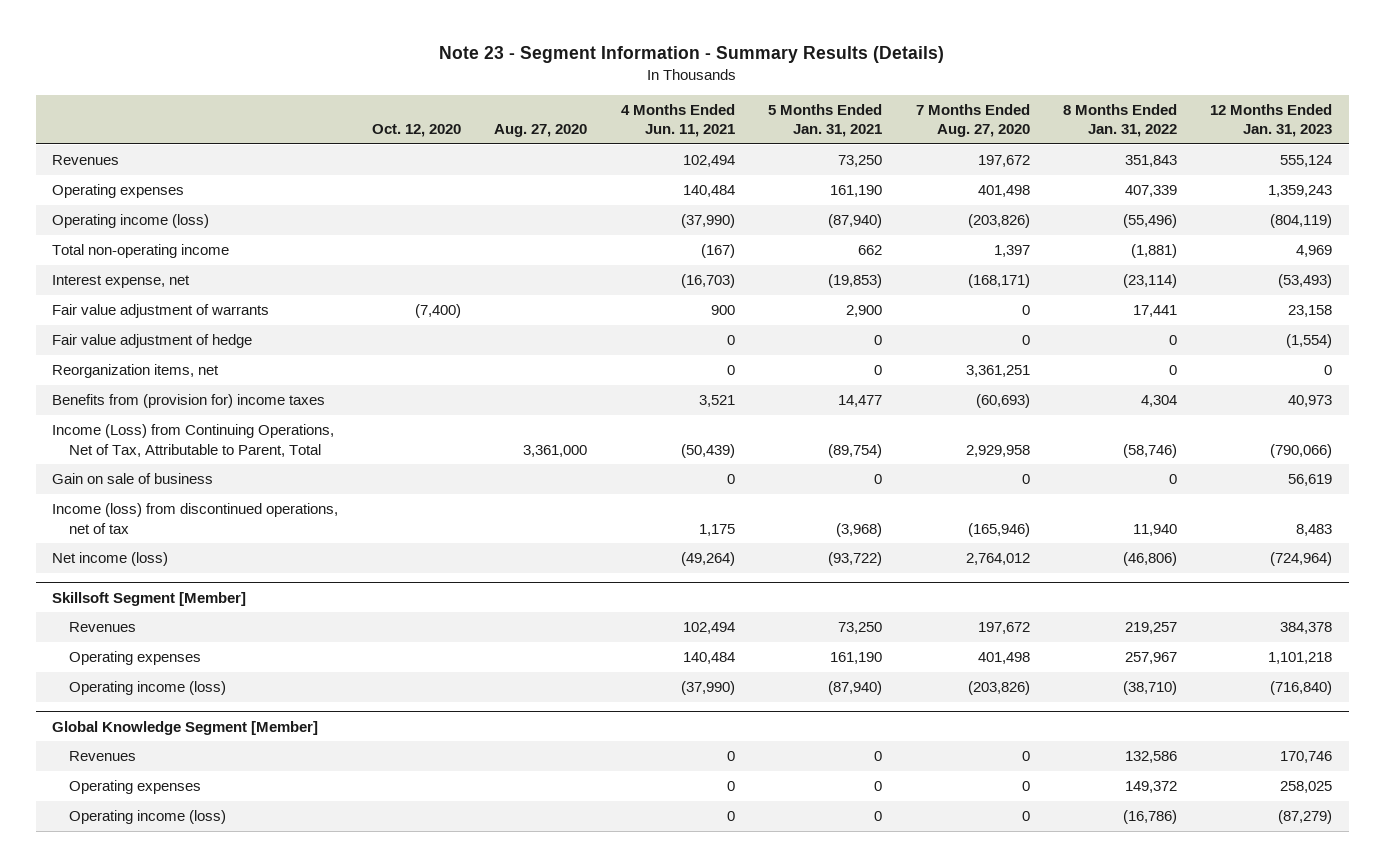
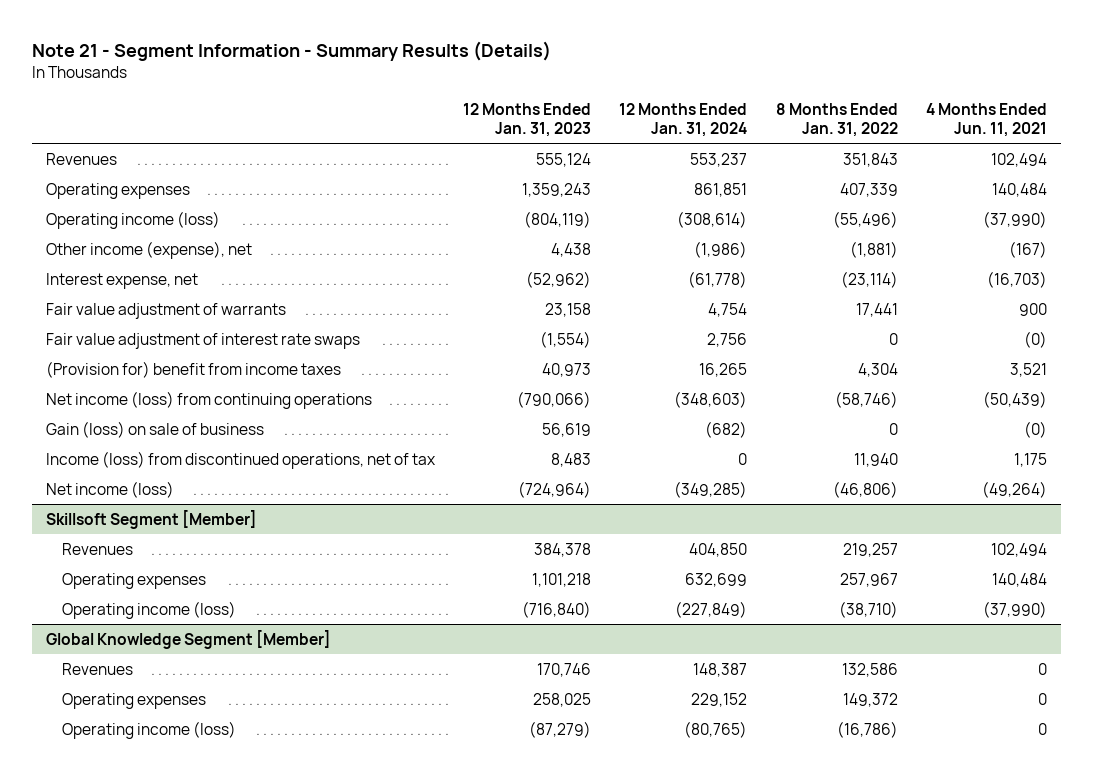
[439,46,945,64] Note 23 - Segment Information - Summary Results (Details) -> [32,40,552,61] Note 21 - Segment Information - Summary Results (Details)
[371,124,461,138] Oct. 12, 2020 -> none
[494,124,588,138] Aug. 27, 2020 -> none
[768,103,883,138] 5 Months Ended Jan. 31, 2021 -> none
[915,103,1030,138] 7 Months Ended Aug. 27, 2020 -> none
none -> [619,102,748,137] 12 Months Ended Jan. 31, 2024
[52,243,230,258] Total non-operating income -> none
none -> [46,240,253,259] Other income (expense), net
[1278,273,1333,288] (53,493) -> [526,270,592,288] (52,962)
[52,363,220,378] Reorganization items, net -> none
[52,333,253,348] Fair value adjustment of hedge -> [46,332,361,349] Fair value adjustment of interest rate swaps
[726,334,735,345] 0 -> [1023,330,1047,348] (0)
[52,393,326,408] Benefits from (provision for) income taxes -> [46,360,342,378] (Provision for) benefit from income taxes
[52,423,335,457] Income (Loss) from Continuing Operations, Net of Tax, Attributable to Parent, Total -> [46,390,373,409] Net income (loss) from continuing operations
[52,472,214,484] Gain on sale of business -> [46,420,265,438] Gain (loss) on sale of business
[726,473,735,484] 0 -> [1023,420,1047,438] (0)

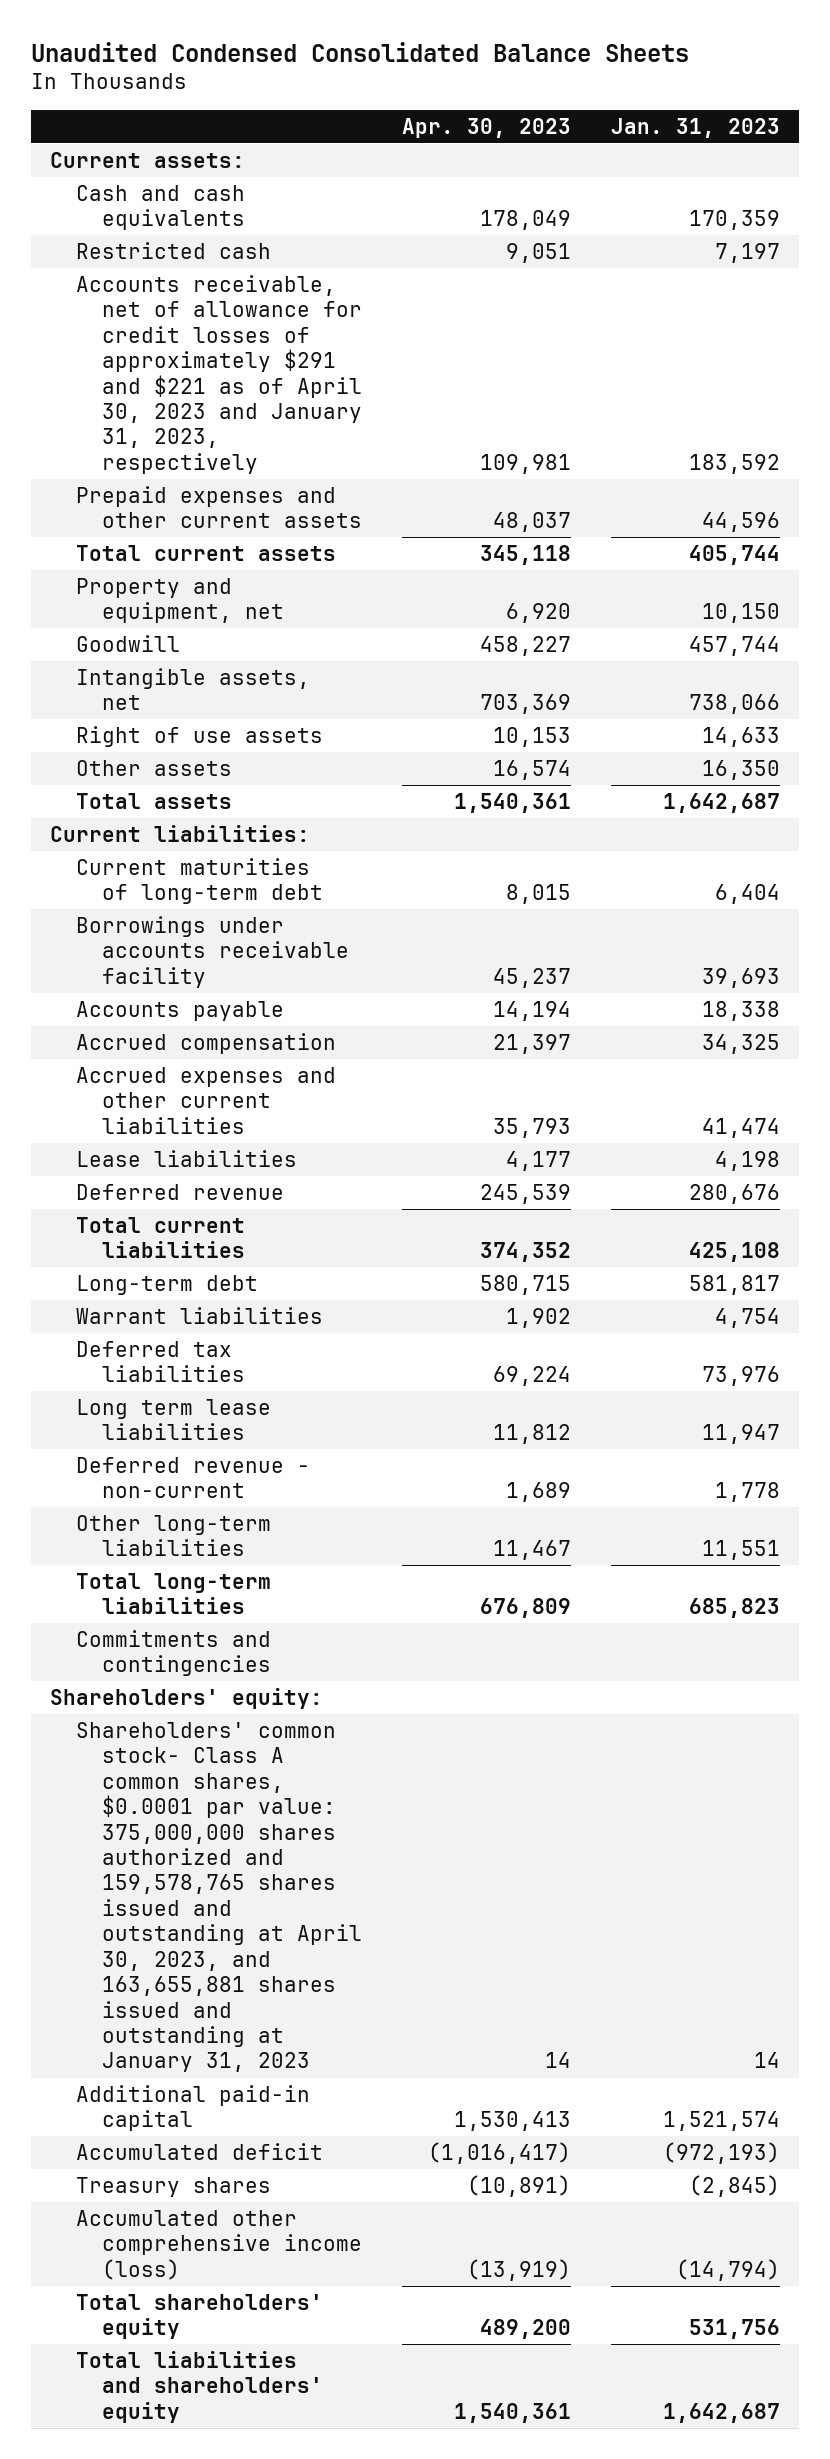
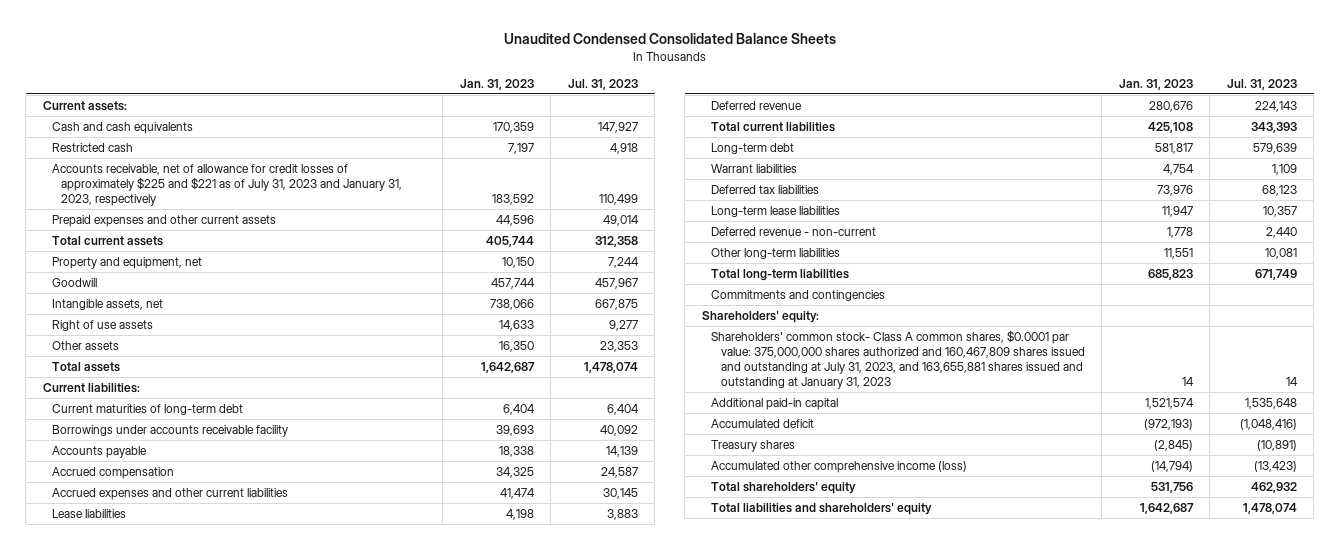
[401,117,571,138] Apr. 30, 2023 -> none
none -> [567,78,638,90] Jul. 31, 2023
[76,274,363,474] Accounts receivable, net of allowance for credit losses of approximately $291 and $221 as of April 30, 2023 and January 31, 2023, respectively -> [52,163,403,206] Accounts receivable, net of allowance for credit losses of approximately $225 and $221 as of July 31, 2023 and January 31, 2023, respectively
[76,1398,272,1441] Long term lease liabilities -> [711,205,841,217] Long-term lease liabilities
[76,1721,363,2073] Shareholders' common stock- Class A common shares, $0.0001 par value: 375,000,000 shares authorized and 159,578,765 shares issued and outstanding at April 30, 2023, and 163,655,881 shares issued and outstanding at January 31, 2023 -> [711,329,1085,389] Shareholders' common stock- Class A common shares, $0.0001 par value: 375,000,000 shares authorized and 160,467,809 shares issued and outstanding at July 31, 2023, and 163,655,881 shares issued and outstanding at January 31, 2023

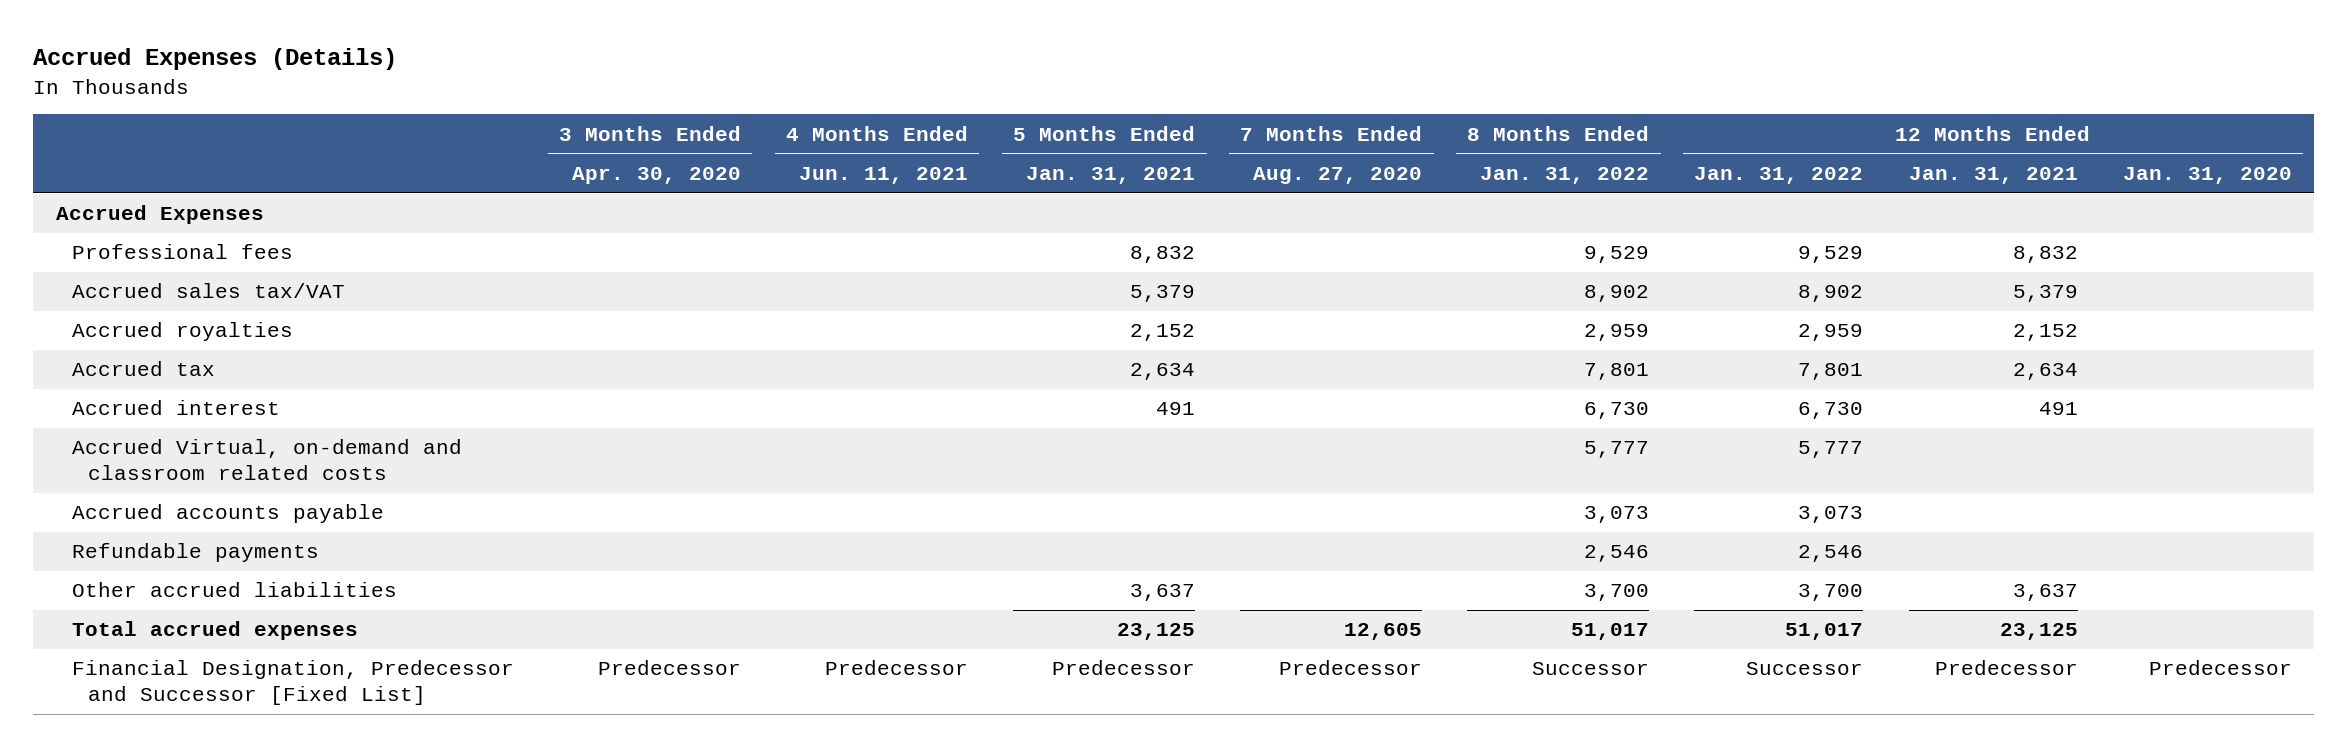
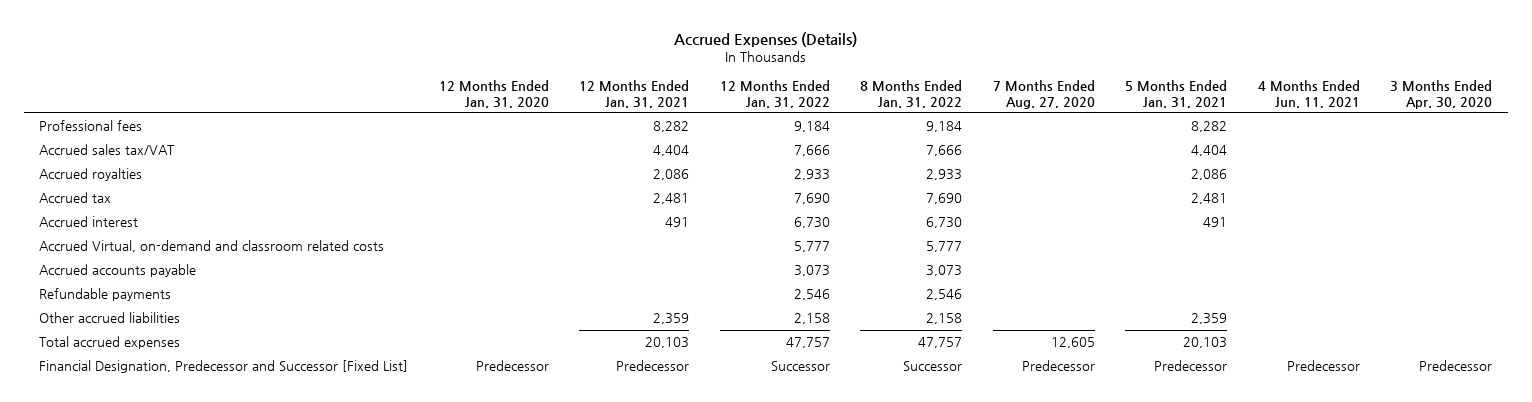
[55,205,264,225] Accrued Expenses -> none
[1130,246,1196,264] 8,832 -> [1191,121,1228,133] 8,282
[1584,246,1650,264] 9,529 -> [926,121,963,133] 9,184
[1798,246,1864,264] 9,529 -> [793,121,830,133] 9,184
[2012,246,2078,264] 8,832 -> [653,121,690,133] 8,282
[1130,285,1196,303] 5,379 -> [1191,145,1228,157] 4,404
[1584,285,1650,303] 8,902 -> [926,145,963,157] 7,666
[1798,285,1864,303] 8,902 -> [793,145,830,157] 7,666
[2012,285,2078,303] 5,379 -> [653,145,690,157] 4,404
[1130,324,1196,342] 2,152 -> [1191,169,1228,181] 2,086
[1584,324,1650,342] 2,959 -> [926,169,963,181] 2,933
[1798,324,1864,342] 2,959 -> [793,169,830,181] 2,933
[2012,324,2078,342] 2,152 -> [653,169,690,181] 2,086
[1130,363,1196,381] 2,634 -> [1191,193,1228,205] 2,481
[1584,363,1650,381] 7,801 -> [926,193,963,205] 7,690
[1798,363,1864,381] 7,801 -> [793,193,830,205] 7,690
[2012,363,2078,381] 2,634 -> [653,193,690,205] 2,481
[1130,584,1196,602] 3,637 -> [1191,313,1228,325] 2,359
[1584,584,1650,602] 3,700 -> [926,313,963,325] 2,158
[1798,584,1864,602] 3,700 -> [793,313,830,325] 2,158
[2012,584,2078,602] 3,637 -> [653,313,690,325] 2,359
[1117,623,1196,641] 23,125 -> [1183,337,1228,349] 20,103
[1571,623,1650,641] 51,017 -> [918,337,963,349] 47,757
[1785,623,1864,641] 51,017 -> [785,337,830,349] 47,757
[1999,623,2078,641] 23,125 -> [645,337,690,349] 20,103

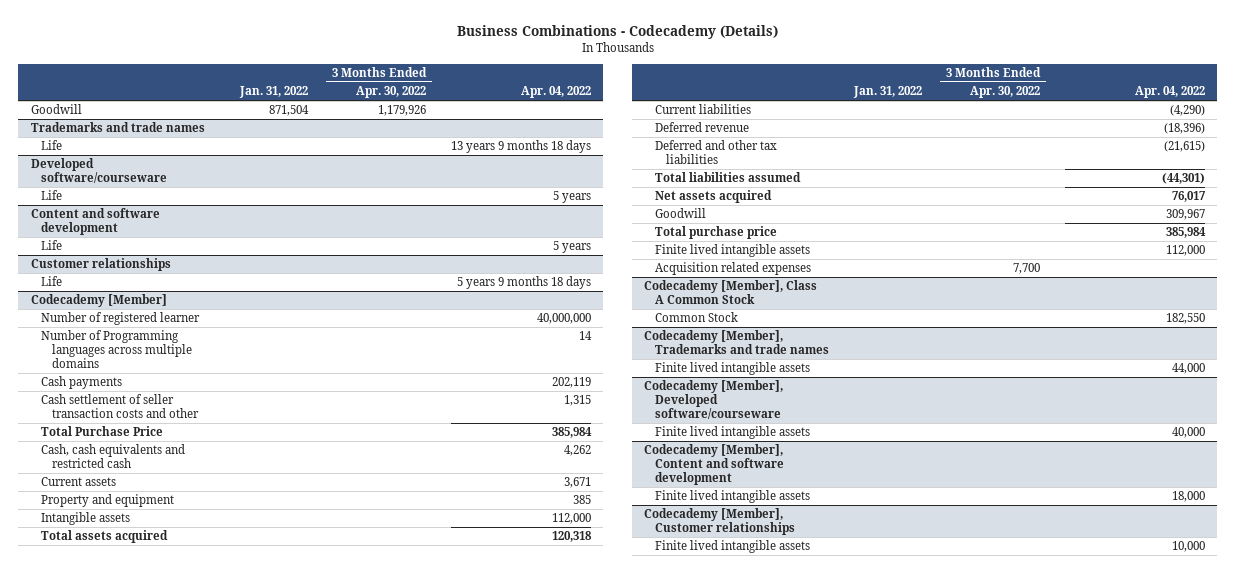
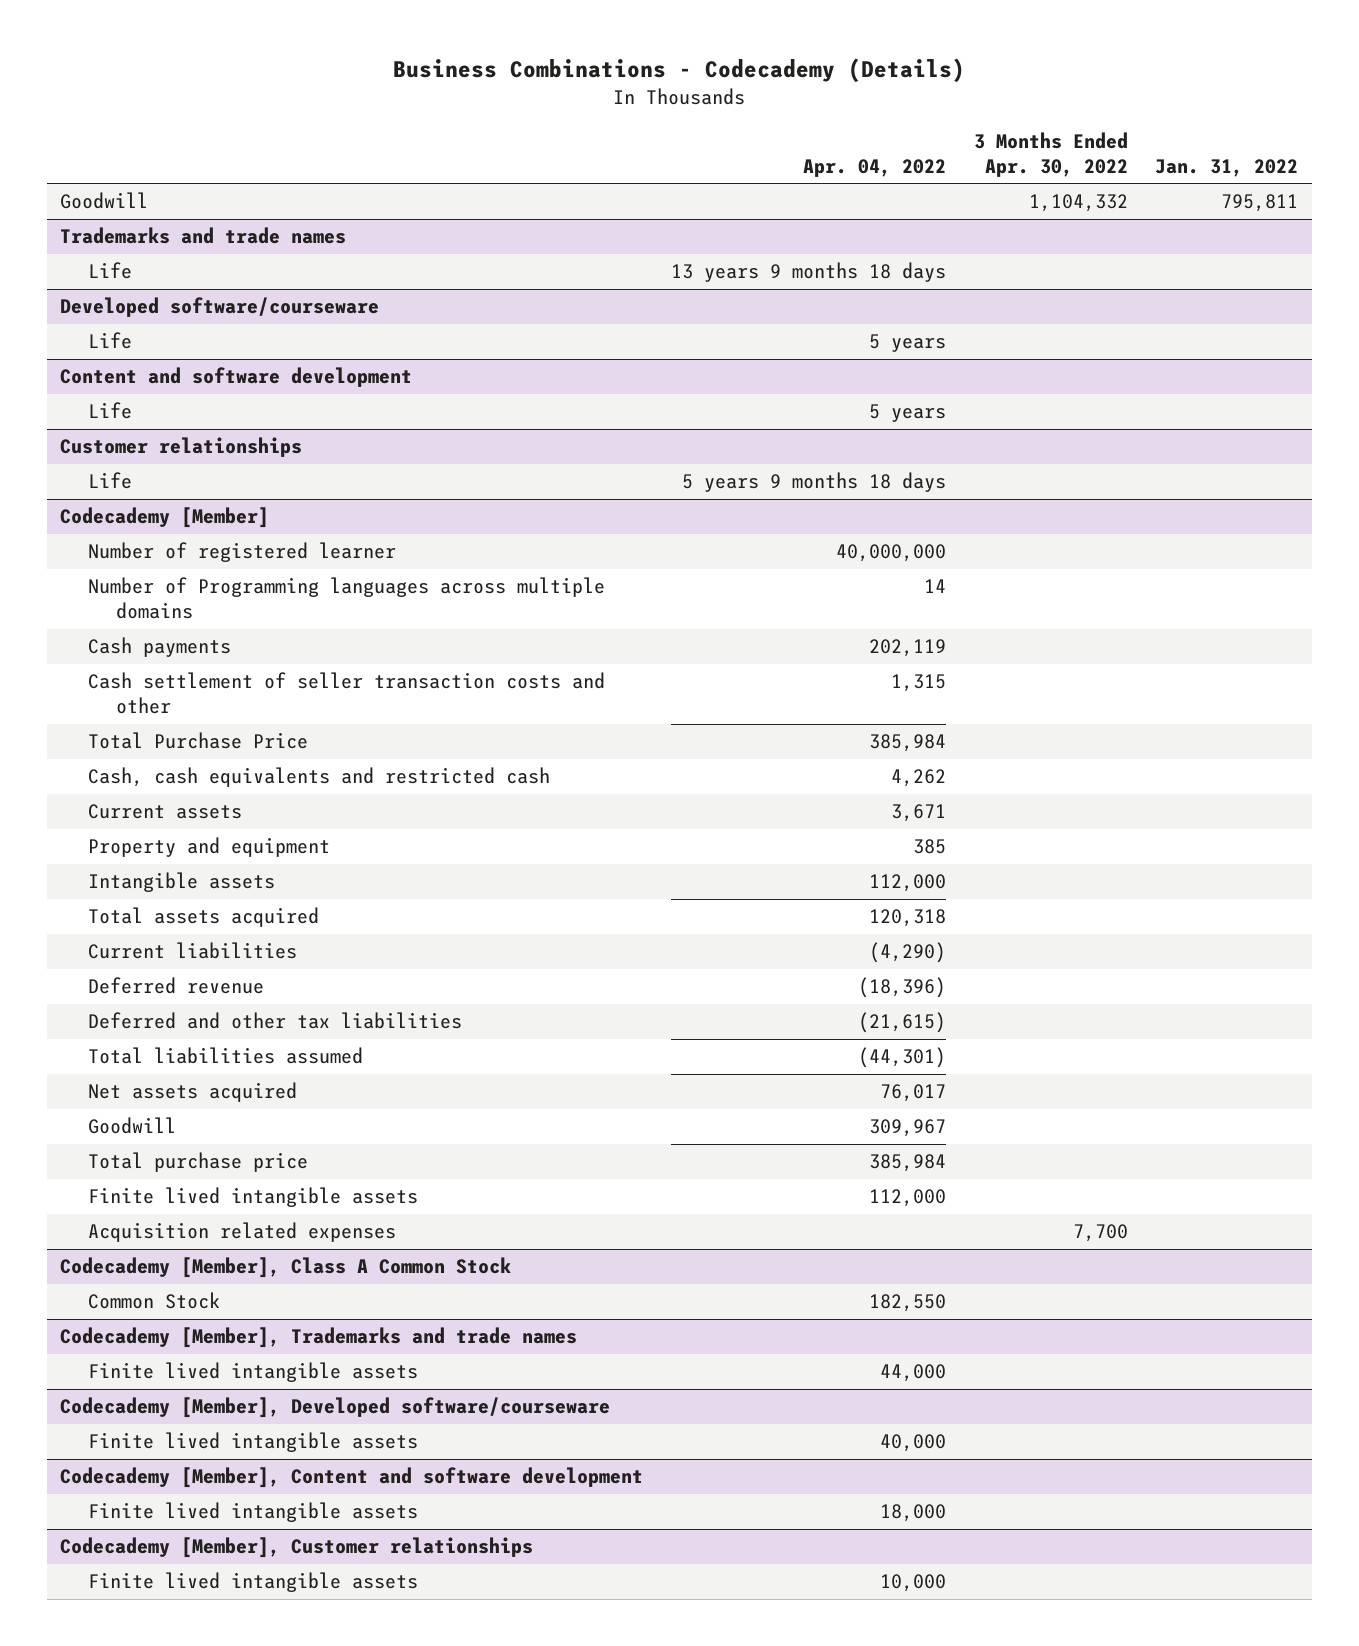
[268,105,309,117] 871,504 -> [1221,194,1299,213] 795,811
[378,105,427,117] 1,179,926 -> [1028,194,1128,213] 1,104,332

